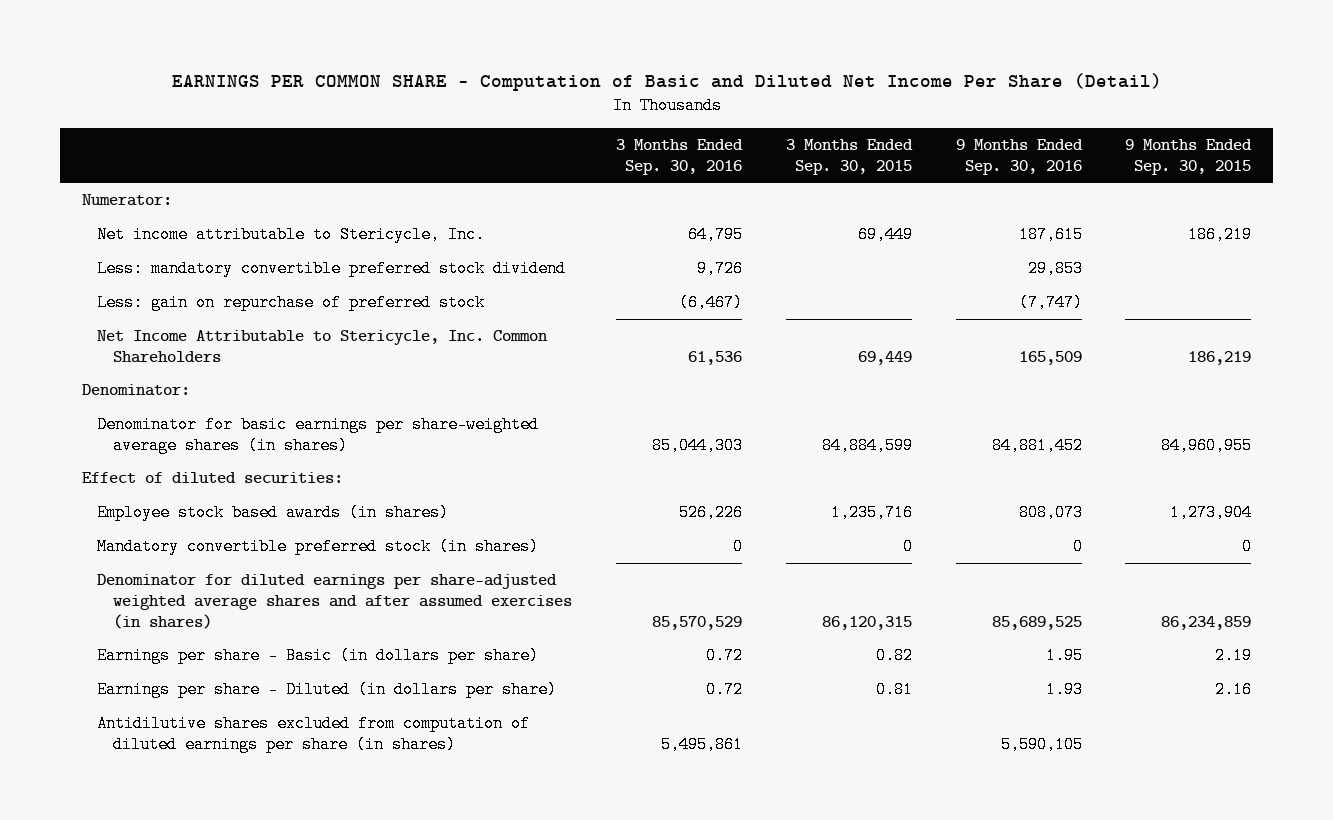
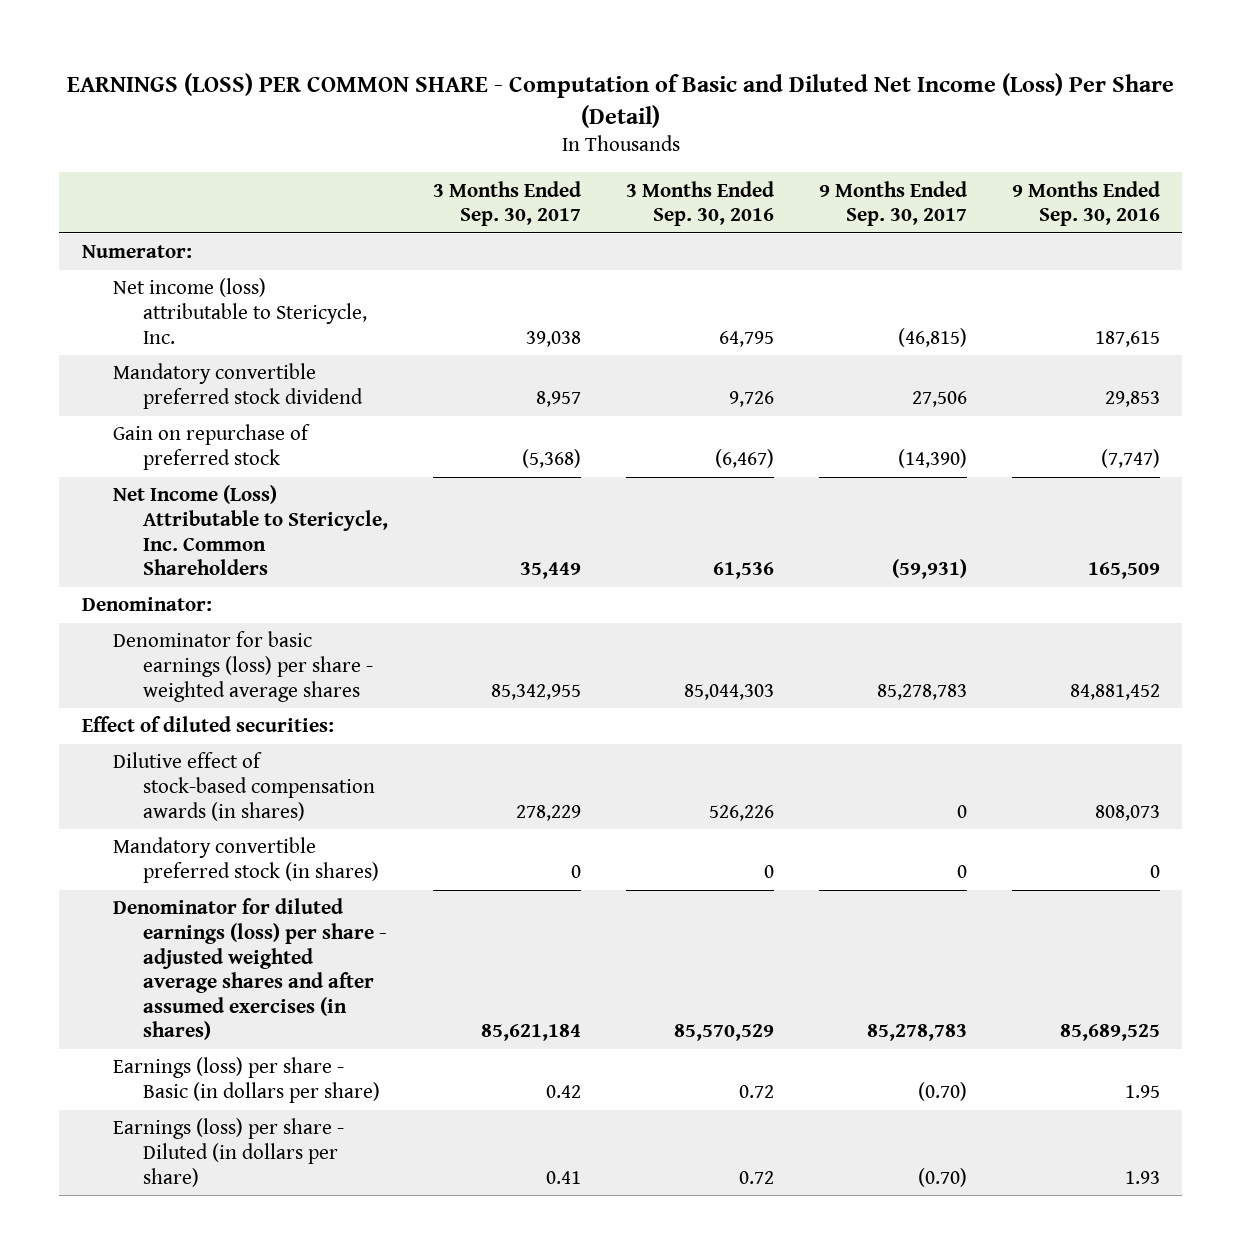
[171,72,1162,91] EARNINGS PER COMMON SHARE - Computation of Basic and Diluted Net Income Per Share (Detail) -> [66,72,1174,128] EARNINGS (LOSS) PER COMMON SHARE - Computation of Basic and Diluted Net Income (Loss) Per Share (Detail)
[785,138,913,175] 3 Months Ended Sep. 30, 2015 -> none
[1125,138,1253,175] 9 Months Ended Sep. 30, 2015 -> none
none -> [433,180,582,227] 3 Months Ended Sep. 30, 2017
none -> [818,180,967,227] 9 Months Ended Sep. 30, 2017
[97,226,486,244] Net income attributable to Stericycle, Inc. -> [112,278,368,344] Net income (loss) attributable to Stericycle, Inc.
[97,260,567,278] Less: mandatory convertible preferred stock dividend -> [112,363,364,409] Mandatory convertible preferred stock dividend
[97,294,486,312] Less: gain on repurchase of preferred stock -> [112,424,310,470] Gain on repurchase of preferred stock
[97,330,549,363] Net Income Attributable to Stericycle, Inc. Common Shareholders -> [112,485,389,576] Net Income (Loss) Attributable to Stericycle, Inc. Common Shareholders
[97,416,540,454] Denominator for basic earnings per share-weighted average shares (in shares) -> [112,631,374,702] Denominator for basic earnings (loss) per share - weighted average shares
[97,504,450,522] Employee stock based awards (in shares) -> [112,752,376,821] Dilutive effect of stock-based compensation awards (in shares)
[97,715,531,753] Antidilutive shares excluded from computation of diluted earnings per share (in shares) -> none
[97,574,572,629] Denominator for diluted earnings per share-adjusted weighted average shares and after assumed exercises (in shares) -> [112,898,388,1041] Denominator for diluted earnings (loss) per share - adjusted weighted average shares and after assumed exercises (in shares)
[97,647,540,665] Earnings per share - Basic (in dollars per share) -> [112,1057,381,1103] Earnings (loss) per share - Basic (in dollars per share)
[97,681,558,699] Earnings per share - Diluted (in dollars per share) -> [112,1118,344,1187] Earnings (loss) per share - Diluted (in dollars per share)

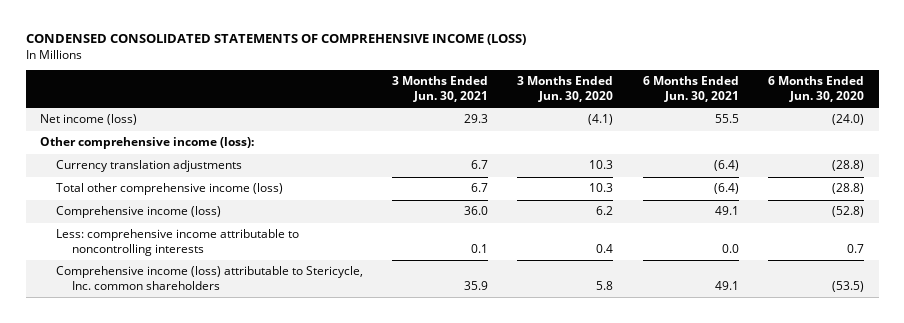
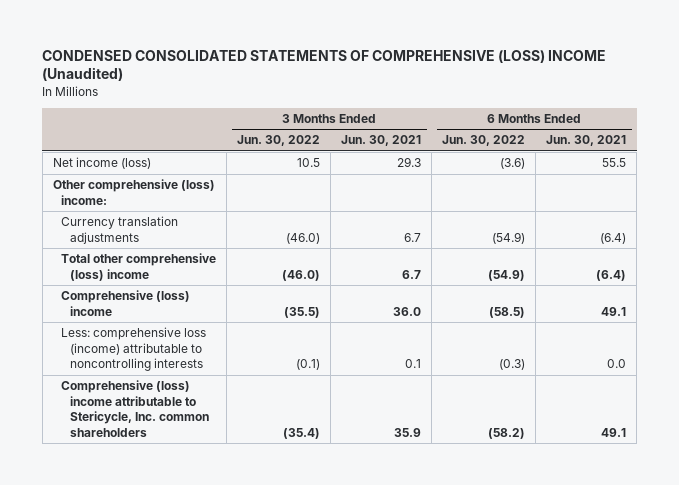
[25,34,526,46] CONDENSED CONSOLIDATED STATEMENTS OF COMPREHENSIVE INCOME (LOSS) -> [42,49,607,82] CONDENSED CONSOLIDATED STATEMENTS OF COMPREHENSIVE (LOSS) INCOME (Unaudited)
[517,76,614,102] 3 Months Ended Jun. 30, 2020 -> none
[767,76,864,102] 6 Months Ended Jun. 30, 2020 -> none
none -> [237,135,321,147] Jun. 30, 2022
none -> [442,135,526,147] Jun. 30, 2022
[40,137,255,150] Other comprehensive income (loss): -> [52,179,215,205] Other comprehensive (loss) income:
[55,183,283,196] Total other comprehensive income (loss) -> [61,253,217,281] Total other comprehensive (loss) income
[55,206,221,219] Comprehensive income (loss) -> [61,290,191,316] Comprehensive (loss) income
[55,229,299,256] Less: comprehensive income attributable to noncontrolling interests -> [61,327,207,372] Less: comprehensive loss (income) attributable to noncontrolling interests
[55,266,363,290] Comprehensive income (loss) attributable to Stericycle, Inc. common shareholders -> [61,380,210,437] Comprehensive (loss) income attributable to Stericycle, Inc. common shareholders

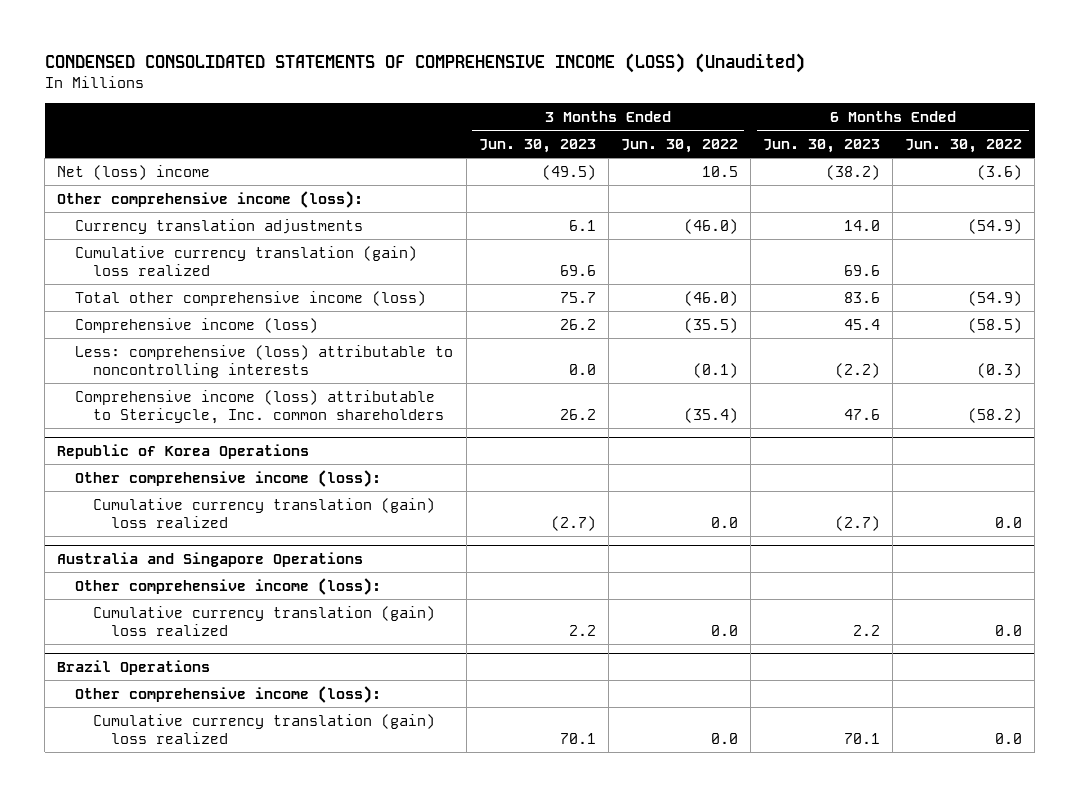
[42,49,607,82] CONDENSED CONSOLIDATED STATEMENTS OF COMPREHENSIVE (LOSS) INCOME (Unaudited) -> [44,53,805,74] CONDENSED CONSOLIDATED STATEMENTS OF COMPREHENSIVE INCOME (LOSS) (Unaudited)
[341,135,422,147] Jun. 30, 2021 -> none
[546,135,627,147] Jun. 30, 2021 -> none
none -> [478,138,596,153] Jun. 30, 2023
none -> [763,138,881,153] Jun. 30, 2023
[52,157,151,170] Net income (loss) -> [57,164,211,180] Net (loss) income
[52,179,215,205] Other comprehensive (loss) income: -> [57,190,364,208] Other comprehensive income (loss):
none -> [75,245,418,277] Cumulative currency translation (gain) loss realized
[61,253,217,281] Total other comprehensive (loss) income -> [75,290,427,306] Total other comprehensive income (loss)
[61,290,191,316] Comprehensive (loss) income -> [75,317,319,333] Comprehensive income (loss)
[61,327,207,372] Less: comprehensive loss (income) attributable to noncontrolling interests -> [75,344,454,379] Less: comprehensive (loss) attributable to noncontrolling interests
[61,380,210,437] Comprehensive (loss) income attributable to Stericycle, Inc. common shareholders -> [75,389,445,425] Comprehensive income (loss) attributable to Stericycle, Inc. common shareholders
none -> [57,443,310,459] Republic of Korea Operations
none -> [75,469,382,487] Other comprehensive income (loss):
none -> [93,497,436,529] Cumulative currency translation (gain) loss realized
none -> [57,551,364,567] Australia and Singapore Operations
none -> [75,577,382,595] Other comprehensive income (loss):
none -> [93,605,436,637] Cumulative currency translation (gain) loss realized
none -> [57,659,211,675] Brazil Operations
none -> [75,685,382,703] Other comprehensive income (loss):
none -> [93,713,436,745] Cumulative currency translation (gain) loss realized

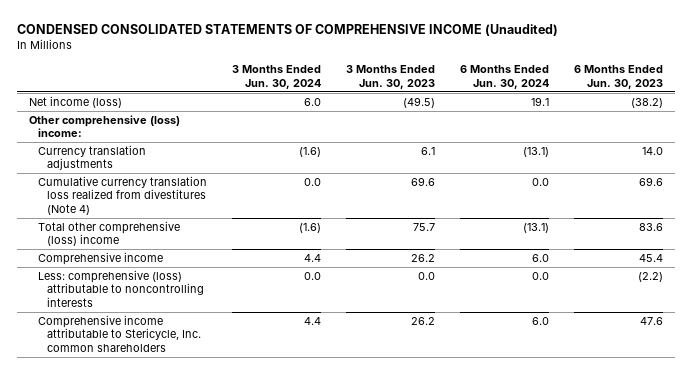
[44,53,805,74] CONDENSED CONSOLIDATED STATEMENTS OF COMPREHENSIVE INCOME (LOSS) (Unaudited) -> [17,24,559,37] CONDENSED CONSOLIDATED STATEMENTS OF COMPREHENSIVE INCOME (Unaudited)
[620,138,738,153] Jun. 30, 2022 -> none
[905,138,1023,153] Jun. 30, 2022 -> none
none -> [232,65,322,89] 3 Months Ended Jun. 30, 2024
none -> [459,65,549,89] 6 Months Ended Jun. 30, 2024
[57,164,211,180] Net (loss) income -> [29,96,123,109] Net income (loss)
[57,190,364,208] Other comprehensive income (loss): -> [29,115,181,138] Other comprehensive (loss) income:
[75,245,418,277] Cumulative currency translation (gain) loss realized -> [38,176,208,215] Cumulative currency translation loss realized from divestitures (Note 4)
[75,290,427,306] Total other comprehensive income (loss) -> [38,221,181,247] Total other comprehensive (loss) income
[75,317,319,333] Comprehensive income (loss) -> [38,252,164,266] Comprehensive income
[57,443,310,459] Republic of Korea Operations -> none
[75,469,382,487] Other comprehensive income (loss): -> none
[93,497,436,529] Cumulative currency translation (gain) loss realized -> none
[57,551,364,567] Australia and Singapore Operations -> none
[75,577,382,595] Other comprehensive income (loss): -> none
[93,605,436,637] Cumulative currency translation (gain) loss realized -> none
[57,659,211,675] Brazil Operations -> none
[75,685,382,703] Other comprehensive income (loss): -> none
[93,713,436,745] Cumulative currency translation (gain) loss realized -> none
[75,389,445,425] Comprehensive income (loss) attributable to Stericycle, Inc. common shareholders -> [38,315,202,352] Comprehensive income attributable to Stericycle, Inc. common shareholders

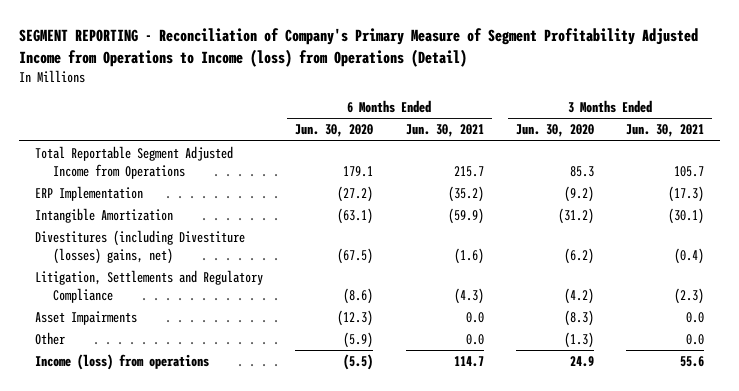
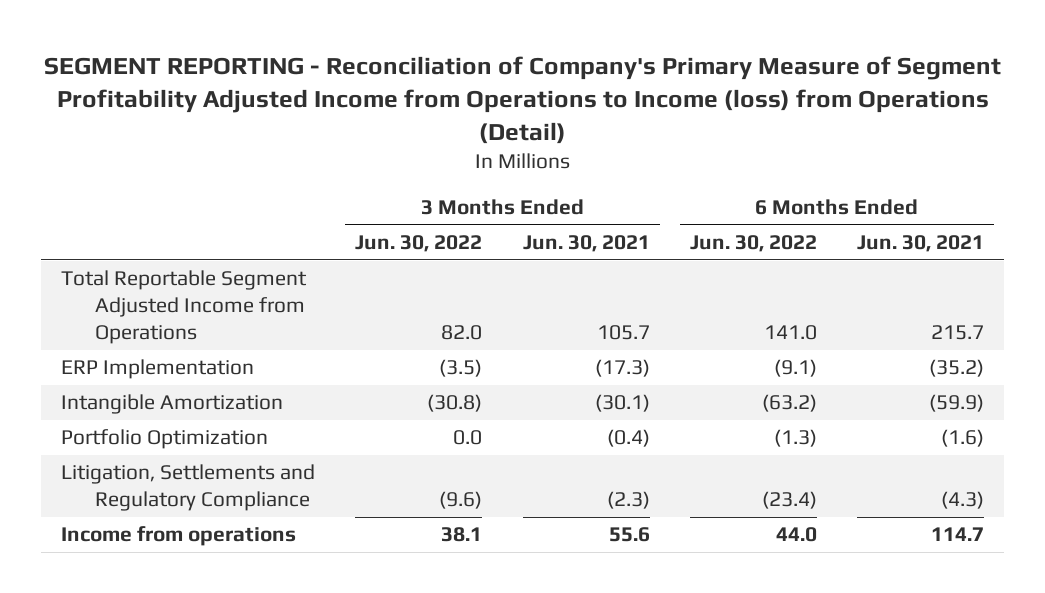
[295,124,374,138] Jun. 30, 2020 -> none
[515,124,594,138] Jun. 30, 2020 -> none
none -> [355,234,483,252] Jun. 30, 2022
none -> [689,234,817,252] Jun. 30, 2022
[35,230,246,265] Divestitures (including Divestiture (losses) gains, net) -> [61,429,269,450] Portfolio Optimization
[35,311,138,326] Asset Impairments -> none
[35,332,66,346] Other -> none
[35,354,210,371] Income (loss) from operations -> [61,526,297,547] Income from operations

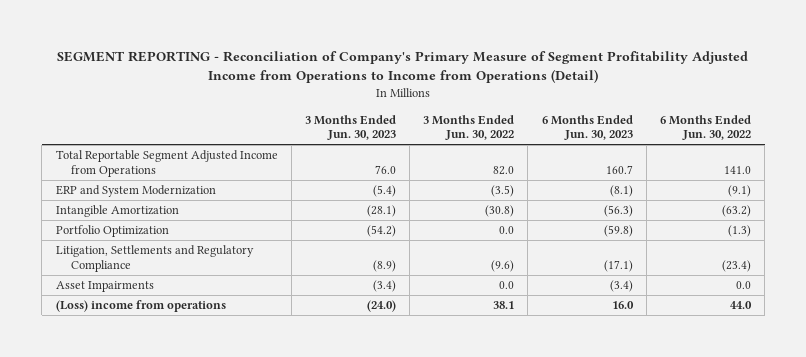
[43,55,1001,144] SEGMENT REPORTING - Reconciliation of Company's Primary Measure of Segment Profitability Adjusted Income from Operations to Income (loss) from Operations (Detail) -> [57,51,749,84] SEGMENT REPORTING - Reconciliation of Company's Primary Measure of Segment Profitability Adjusted Income from Operations to Income from Operations (Detail)
[522,234,650,252] Jun. 30, 2021 -> none
[857,234,985,252] Jun. 30, 2021 -> none
none -> [304,114,396,141] 3 Months Ended Jun. 30, 2023
none -> [541,114,633,141] 6 Months Ended Jun. 30, 2023
[61,359,255,380] ERP Implementation -> [55,185,216,198] ERP and System Modernization
none -> [55,281,154,293] Asset Impairments
[61,526,297,547] Income from operations -> [55,300,226,313] (Loss) income from operations

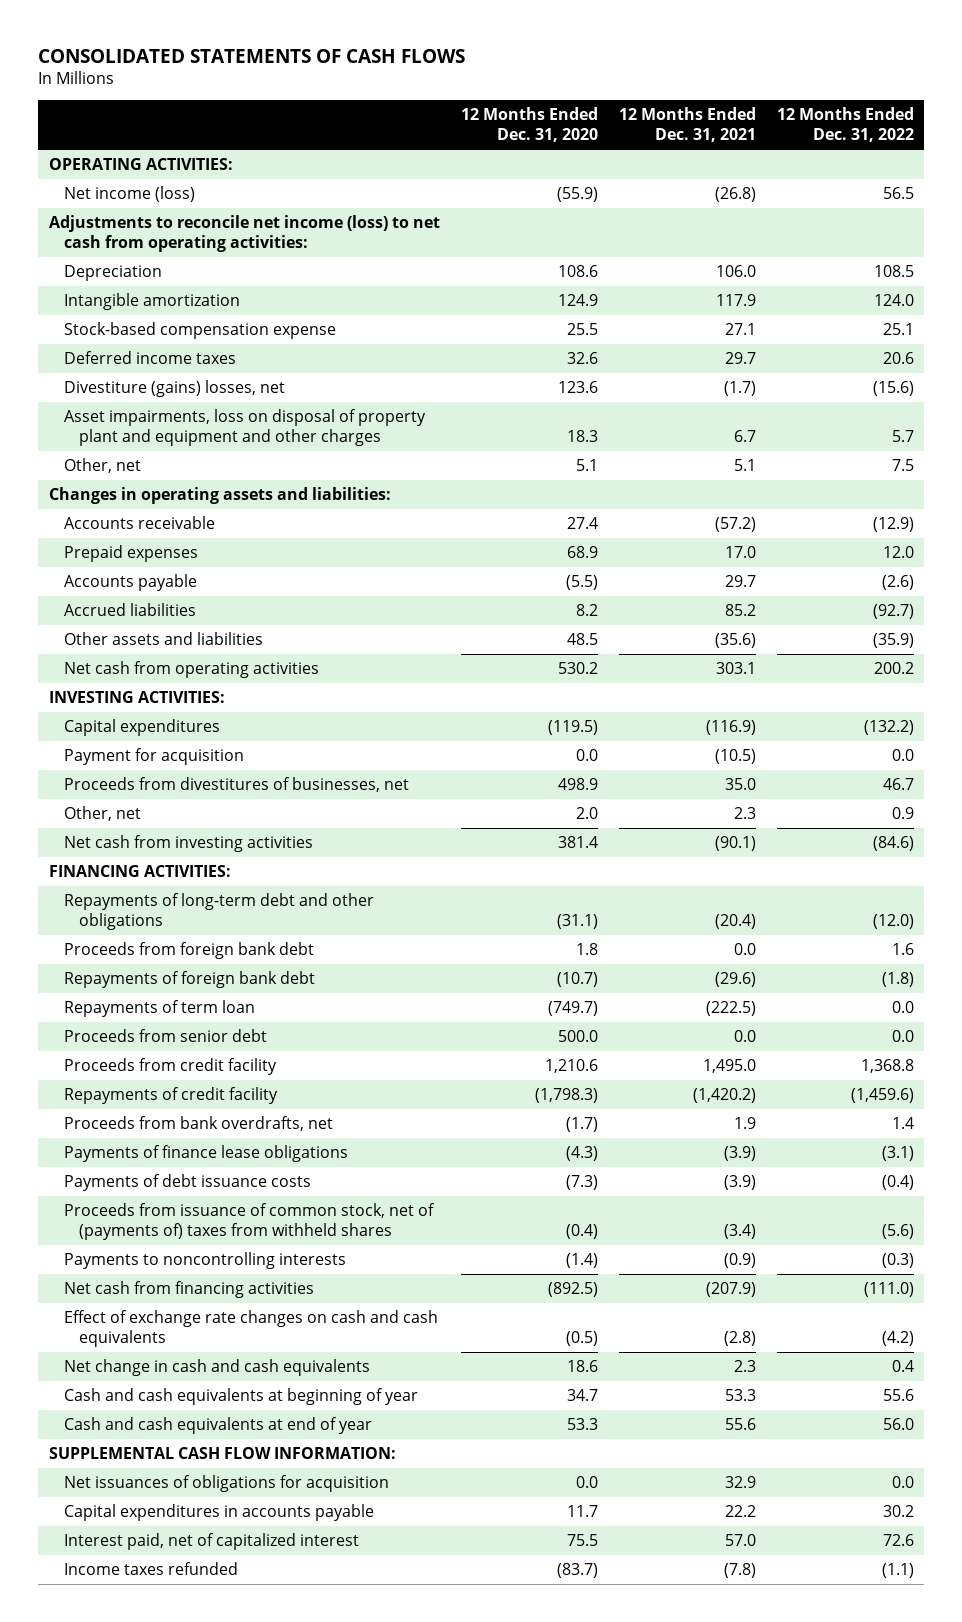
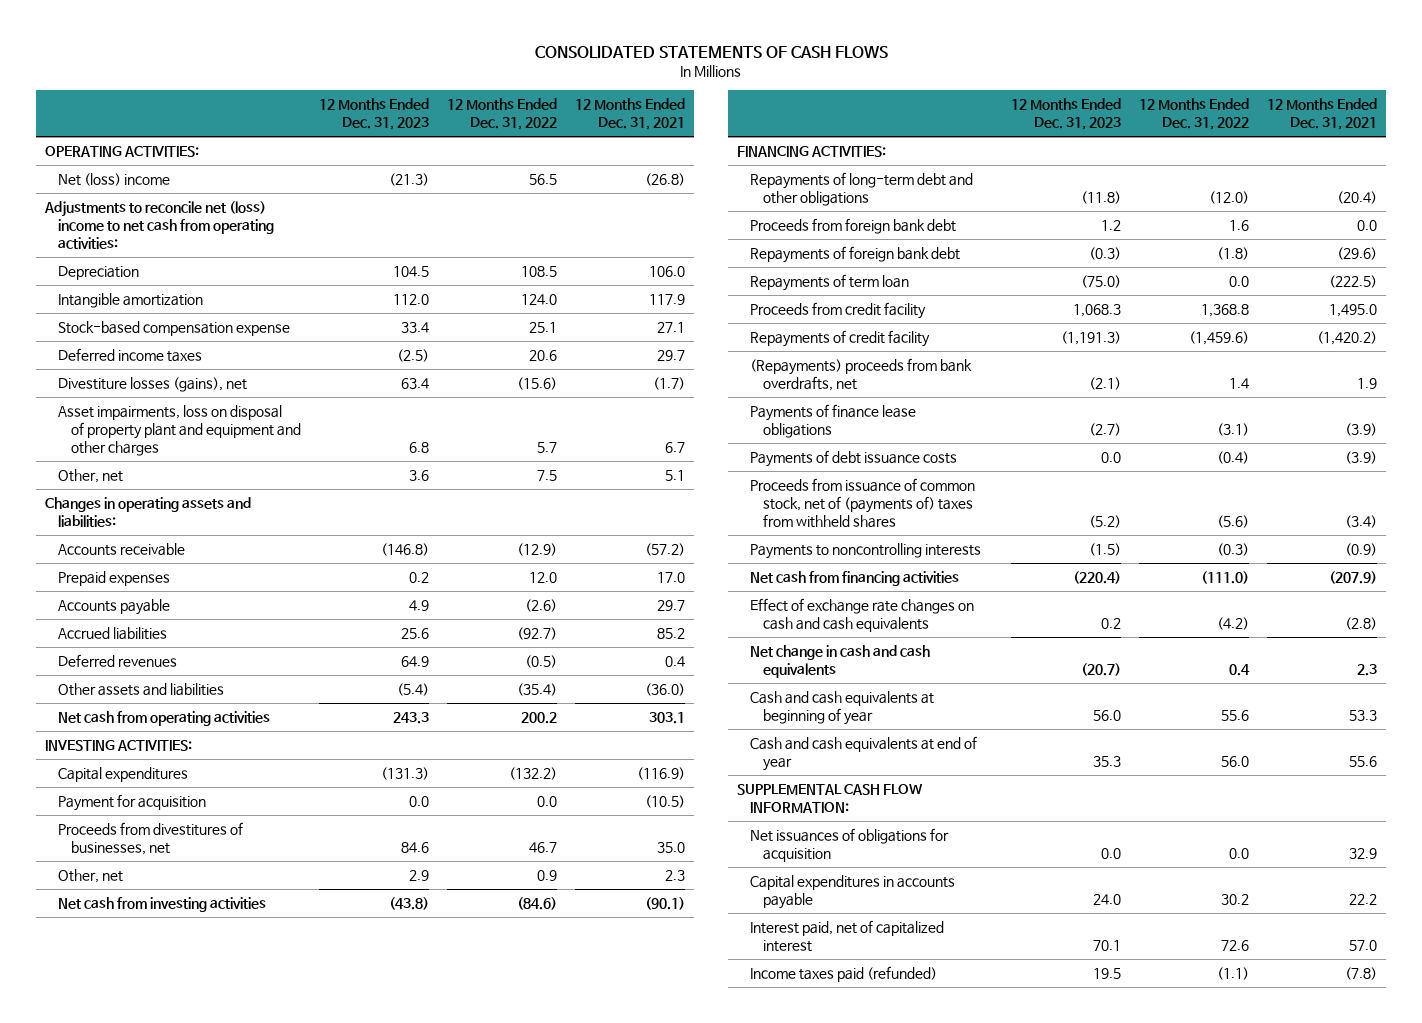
[460,106,598,143] 12 Months Ended Dec. 31, 2020 -> none
none -> [319,98,430,130] 12 Months Ended Dec. 31, 2023
[63,185,195,202] Net income (loss) -> [58,173,171,187] Net (loss) income
[48,214,440,253] Adjustments to reconcile net income (loss) to net cash from operating activities: -> [44,201,275,249] Adjustments to reconcile net (loss) income to net cash from operating activities:
[63,379,285,397] Divestiture (gains) losses, net -> [58,377,248,393] Divestiture losses (gains), net
none -> [58,654,178,668] Deferred revenues
[714,632,756,648] (35.6) -> [644,683,685,697] (36.0)
[872,632,914,648] (35.9) -> [516,683,557,697] (35.4)
[63,1028,267,1042] Proceeds from senior debt -> none
[63,1115,333,1131] Proceeds from bank overdrafts, net -> [750,358,973,391] (Repayments) proceeds from bank overdrafts, net
[63,1561,238,1575] Income taxes refunded -> [750,966,938,983] Income taxes paid (refunded)

